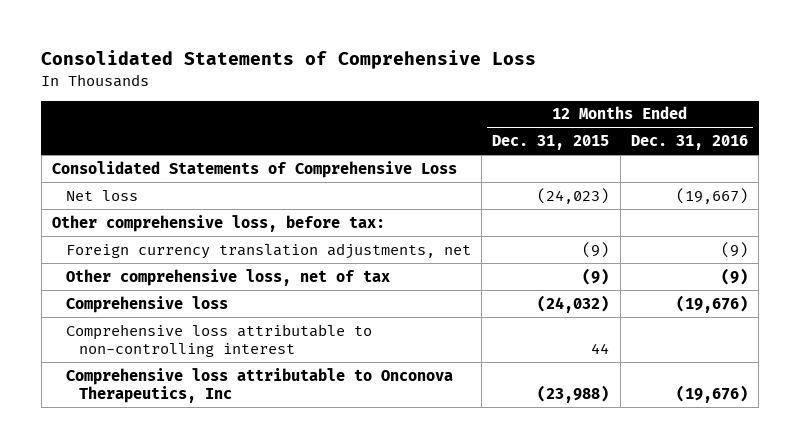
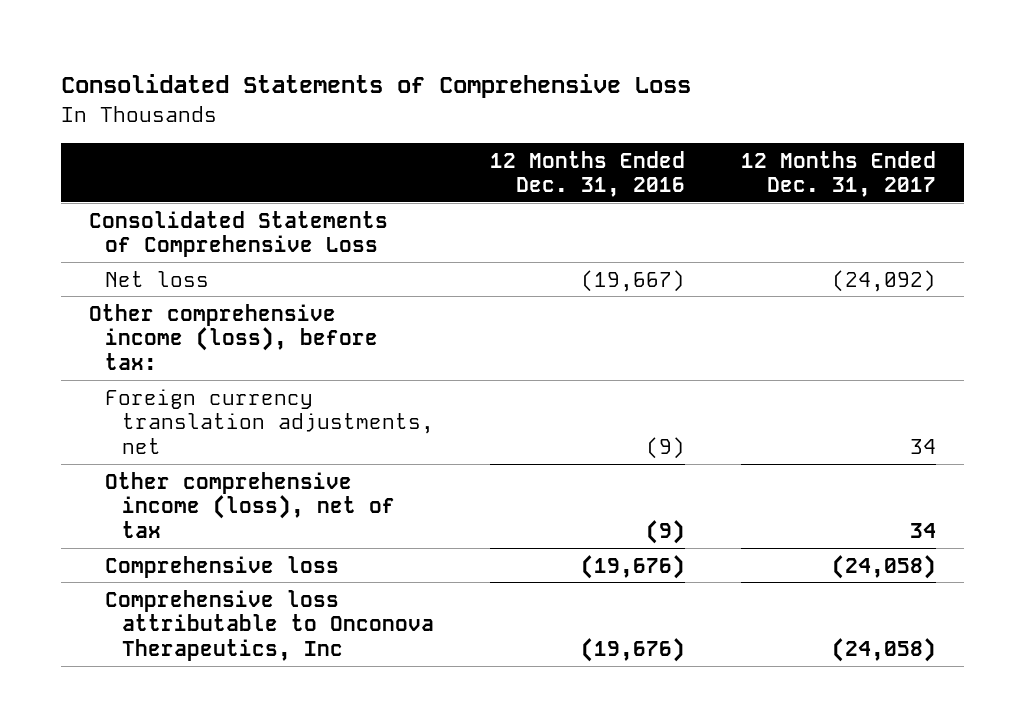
[492,135,610,151] Dec. 31, 2015 -> none
none -> [740,150,936,198] 12 Months Ended Dec. 31, 2017
[52,214,386,232] Other comprehensive loss, before tax: -> [88,303,379,370] Other comprehensive income (loss), before tax:
[65,268,390,286] Other comprehensive loss, net of tax -> [105,471,395,538] Other comprehensive income (loss), net of tax
[65,323,372,357] Comprehensive loss attributable to non-controlling interest -> none

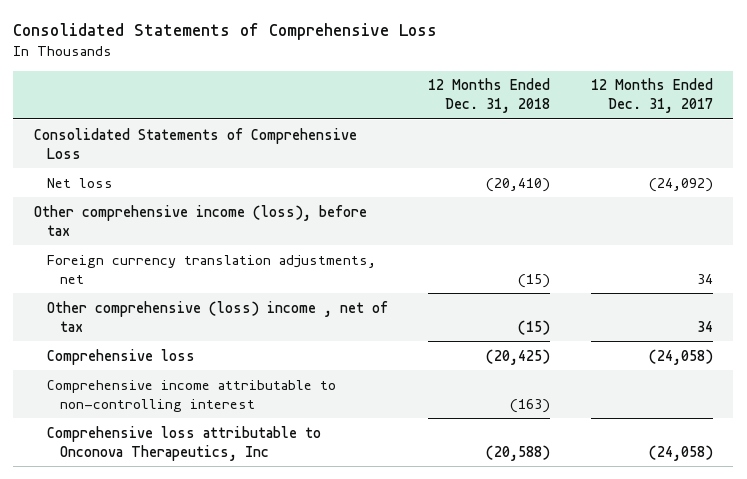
[489,150,685,198] 12 Months Ended Dec. 31, 2016 -> none
none -> [428,78,551,114] 12 Months Ended Dec. 31, 2018
[88,303,379,370] Other comprehensive income (loss), before tax: -> [33,204,367,236] Other comprehensive income (loss), before tax
[105,471,395,538] Other comprehensive income (loss), net of tax -> [46,300,388,332] Other comprehensive (loss) income , net of tax
none -> [46,379,336,412] Comprehensive income attributable to non-controlling interest

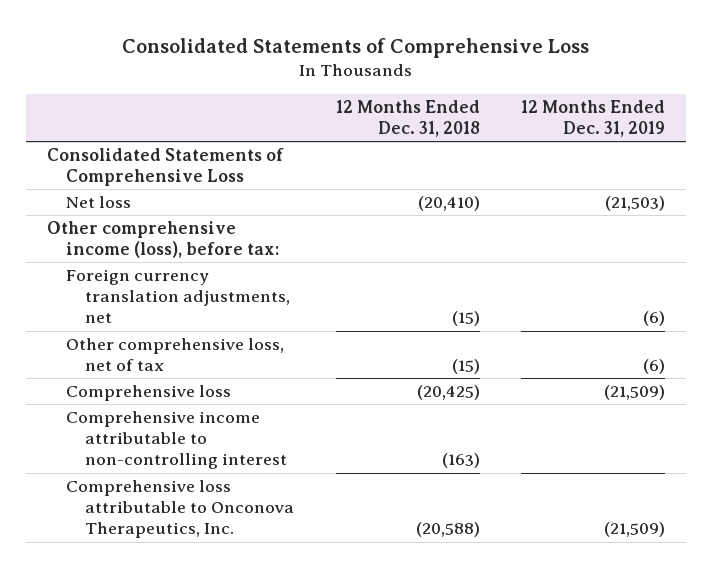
[591,78,714,114] 12 Months Ended Dec. 31, 2017 -> none
none -> [521,100,666,138] 12 Months Ended Dec. 31, 2019
[33,204,367,236] Other comprehensive income (loss), before tax -> [46,221,279,259] Other comprehensive income (loss), before tax:
[46,300,388,332] Other comprehensive (loss) income , net of tax -> [65,338,284,372] Other comprehensive loss, net of tax
[46,425,321,461] Comprehensive loss attributable to Onconova Therapeutics, Inc -> [65,480,294,539] Comprehensive loss attributable to Onconova Therapeutics, Inc.

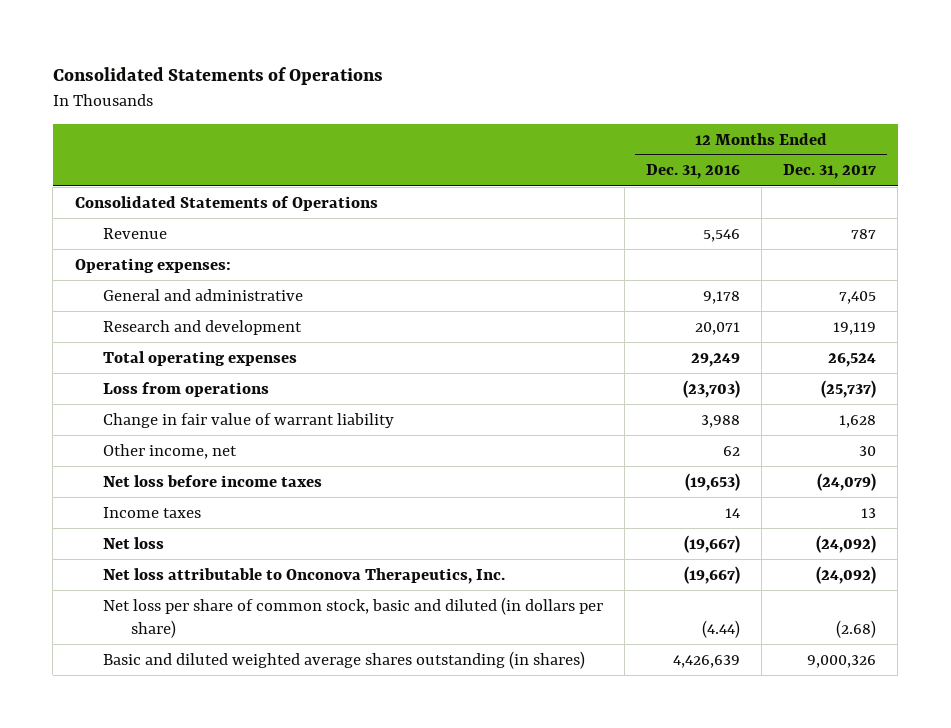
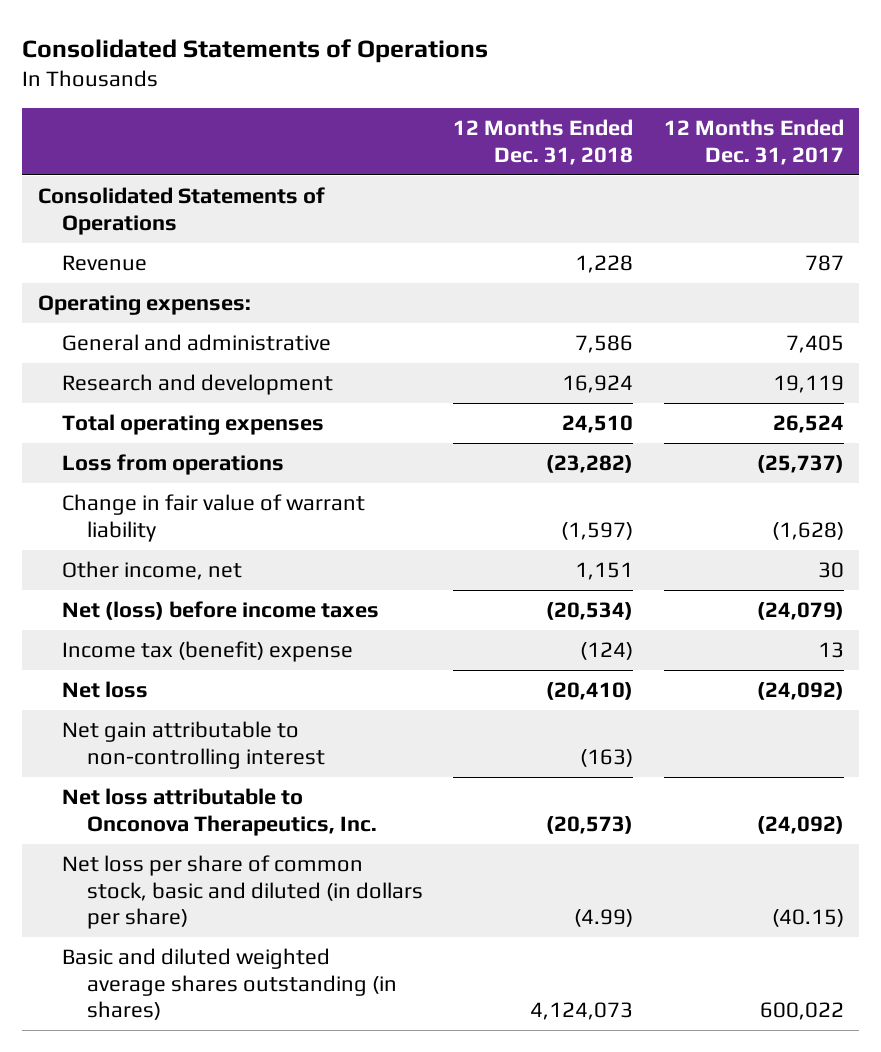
[646,164,741,180] Dec. 31, 2016 -> none
none -> [453,119,634,165] 12 Months Ended Dec. 31, 2018
[839,414,877,428] 1,628 -> [771,521,844,540] (1,628)
[103,474,323,487] Net loss before income taxes -> [62,601,380,621] Net (loss) before income taxes
[103,506,202,518] Income taxes -> [62,641,354,663] Income tax (benefit) expense
none -> [62,721,325,769] Net gain attributable to non-controlling interest
[836,619,877,638] (2.68) -> [771,909,844,928] (40.15)
[807,654,877,668] 9,000,326 -> [759,1002,844,1021] 600,022

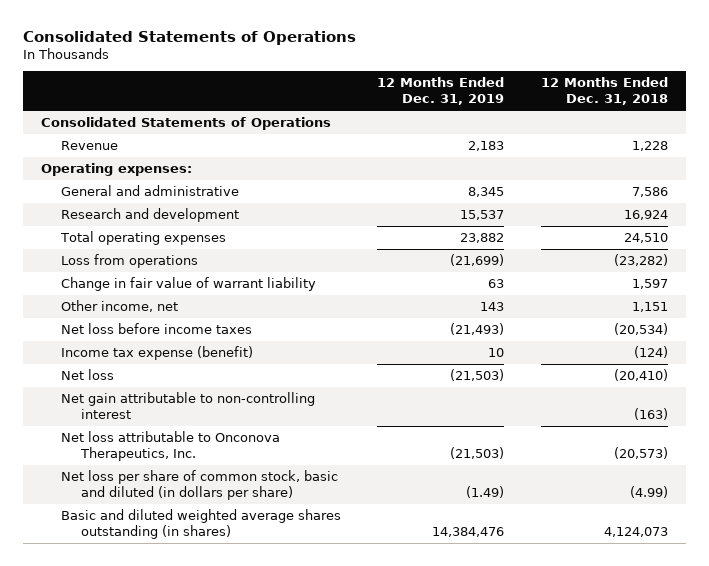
[663,119,844,165] 12 Months Ended Dec. 31, 2017 -> none
none -> [377,77,505,106] 12 Months Ended Dec. 31, 2019
[561,521,634,540] (1,597) -> [631,278,668,289] 1,597
[62,601,380,621] Net (loss) before income taxes -> [60,322,252,334] Net loss before income taxes
[62,641,354,663] Income tax (benefit) expense -> [60,345,253,360] Income tax expense (benefit)

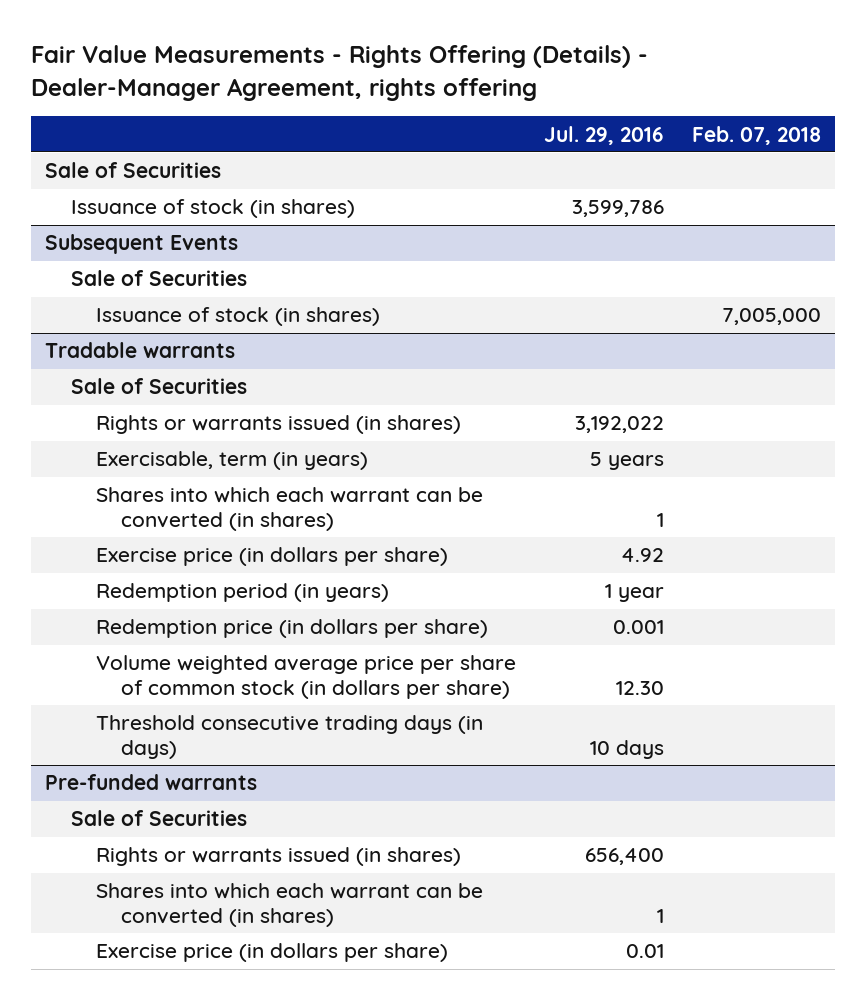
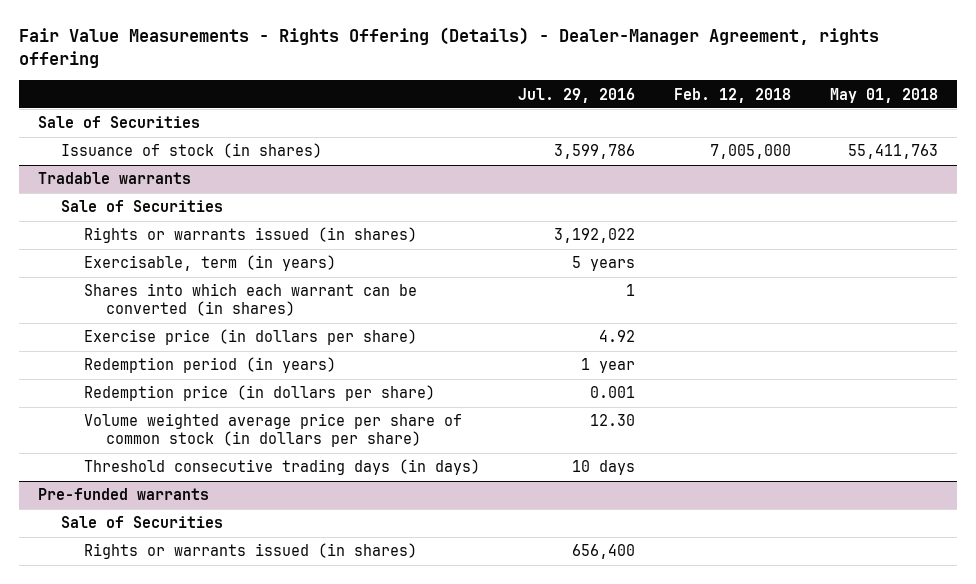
[691,125,821,145] Feb. 07, 2018 -> none
none -> [673,87,791,103] Feb. 12, 2018
none -> [829,87,938,103] May 01, 2018
[45,234,239,255] Subsequent Events -> none
[70,270,247,287] Sale of Securities -> none
[95,307,380,327] Issuance of stock (in shares) -> none
[95,883,483,927] Shares into which each warrant can be converted (in shares) -> none
[95,943,448,963] Exercise price (in dollars per share) -> none

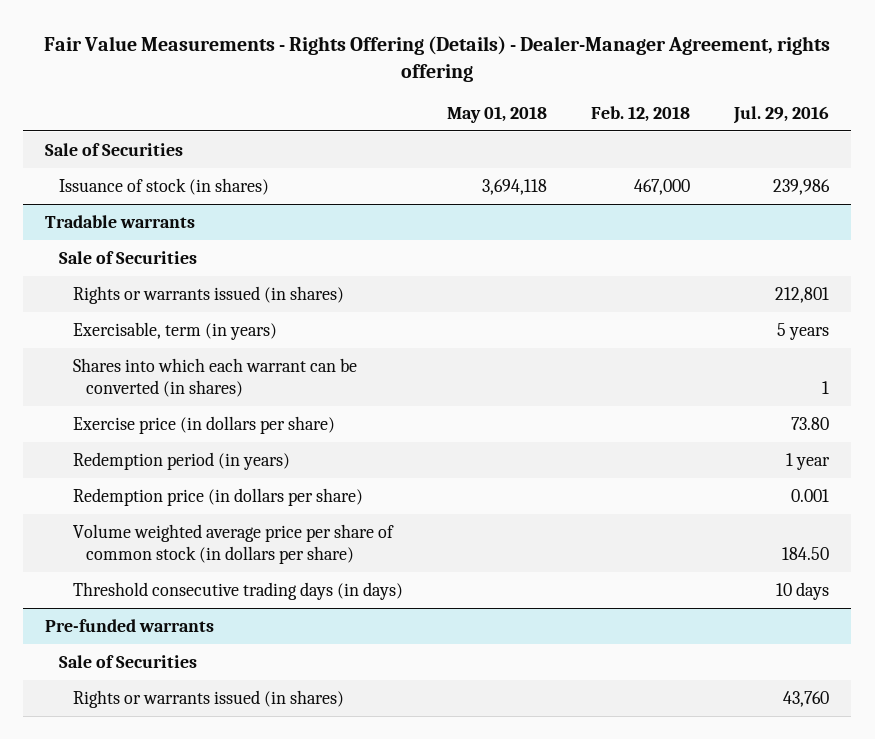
[554,144,636,160] 3,599,786 -> [773,178,831,195] 239,986
[709,144,791,160] 7,005,000 -> [633,178,690,195] 467,000
[847,144,938,160] 55,411,763 -> [481,178,547,195] 3,694,118
[554,228,636,244] 3,192,022 -> [775,286,830,303] 212,801
[599,330,636,343] 4.92 -> [791,416,830,430] 73.80
[590,414,636,427] 12.30 -> [782,546,830,560] 184.50
[572,544,636,560] 656,400 -> [783,690,830,707] 43,760

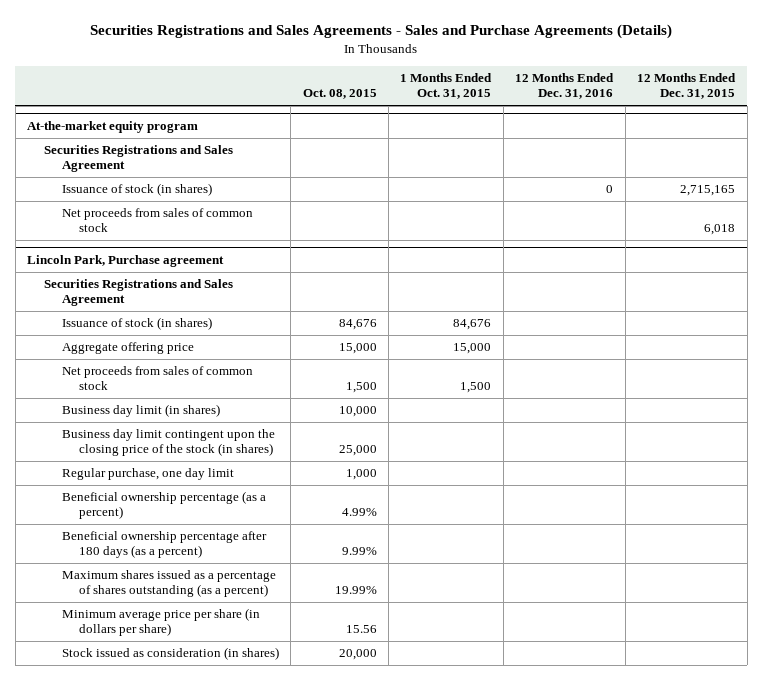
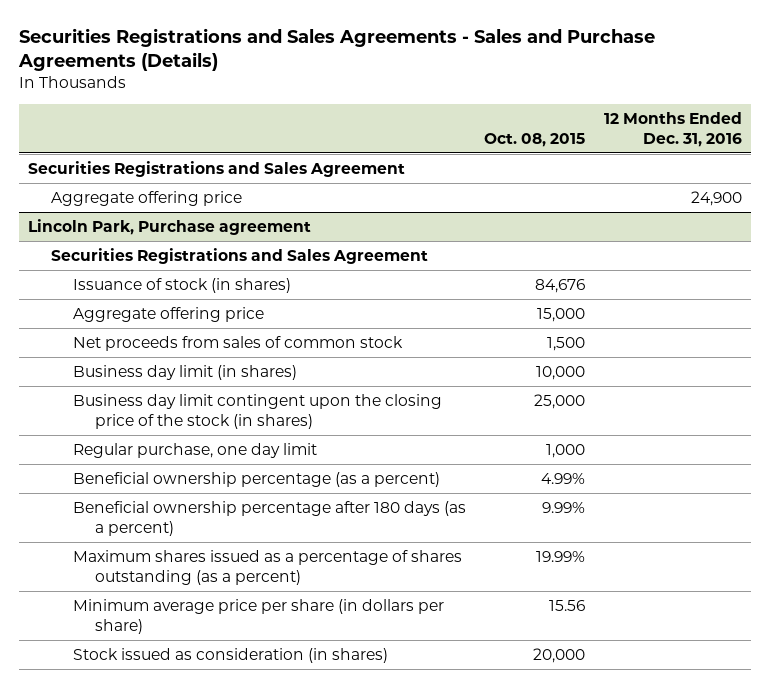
[400,73,493,100] 1 Months Ended Oct. 31, 2015 -> none
[637,73,737,100] 12 Months Ended Dec. 31, 2015 -> none
[27,120,199,133] At-the-market equity program -> none
[61,183,212,197] Issuance of stock (in shares) -> none
[61,208,253,233] Net proceeds from sales of common stock -> none
none -> [50,190,242,206] Aggregate offering price

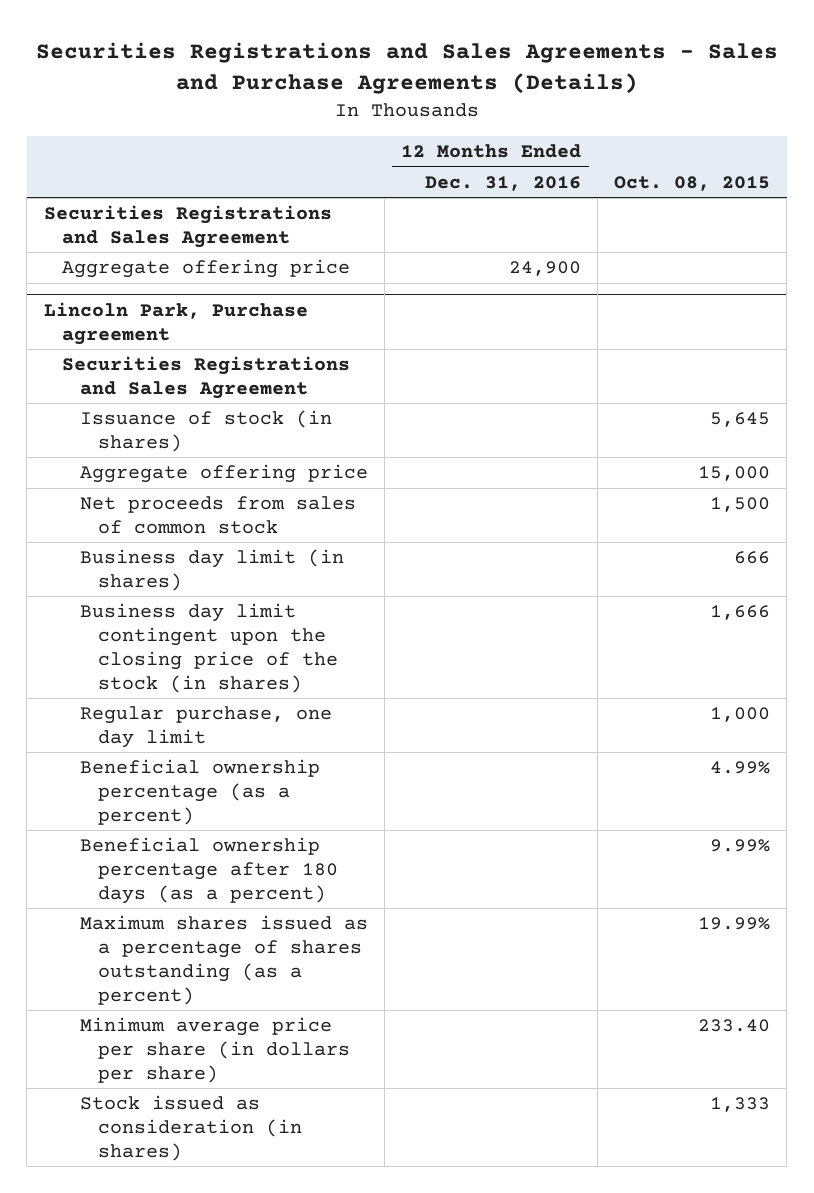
[535,278,586,293] 84,676 -> [710,412,771,428] 5,645
[536,365,586,380] 10,000 -> [734,551,771,565] 666
[534,393,586,409] 25,000 -> [710,605,771,621] 1,666
[549,599,586,611] 15.56 -> [698,1019,771,1033] 233.40
[533,647,586,663] 20,000 -> [710,1097,771,1113] 1,333

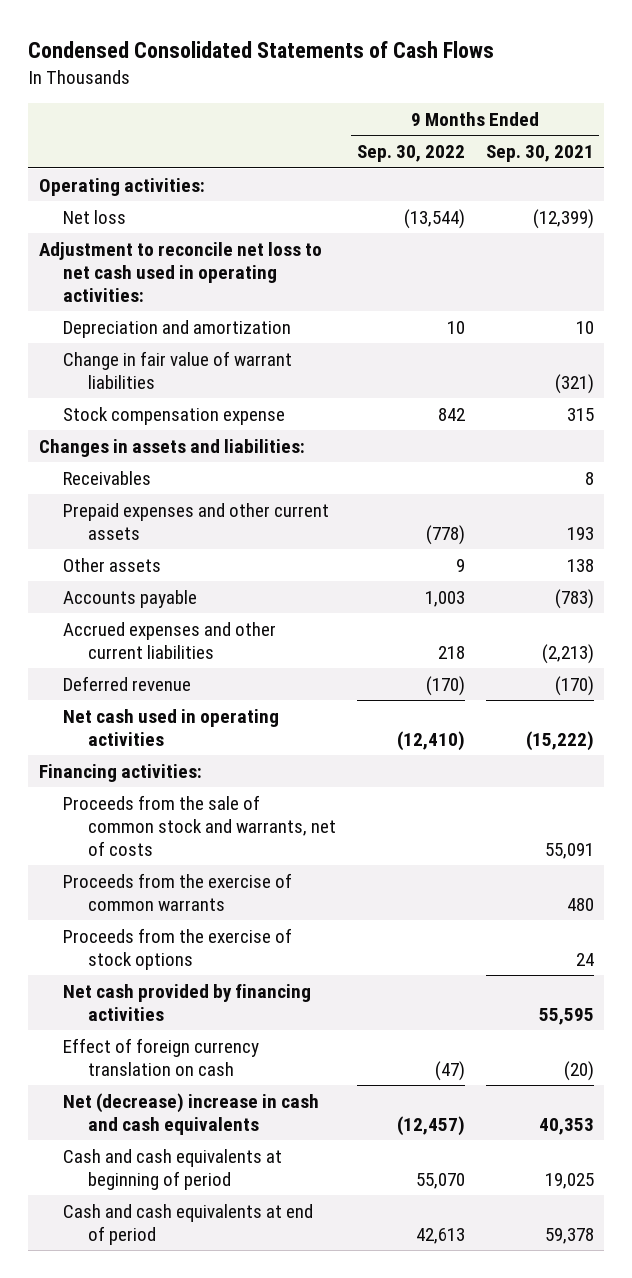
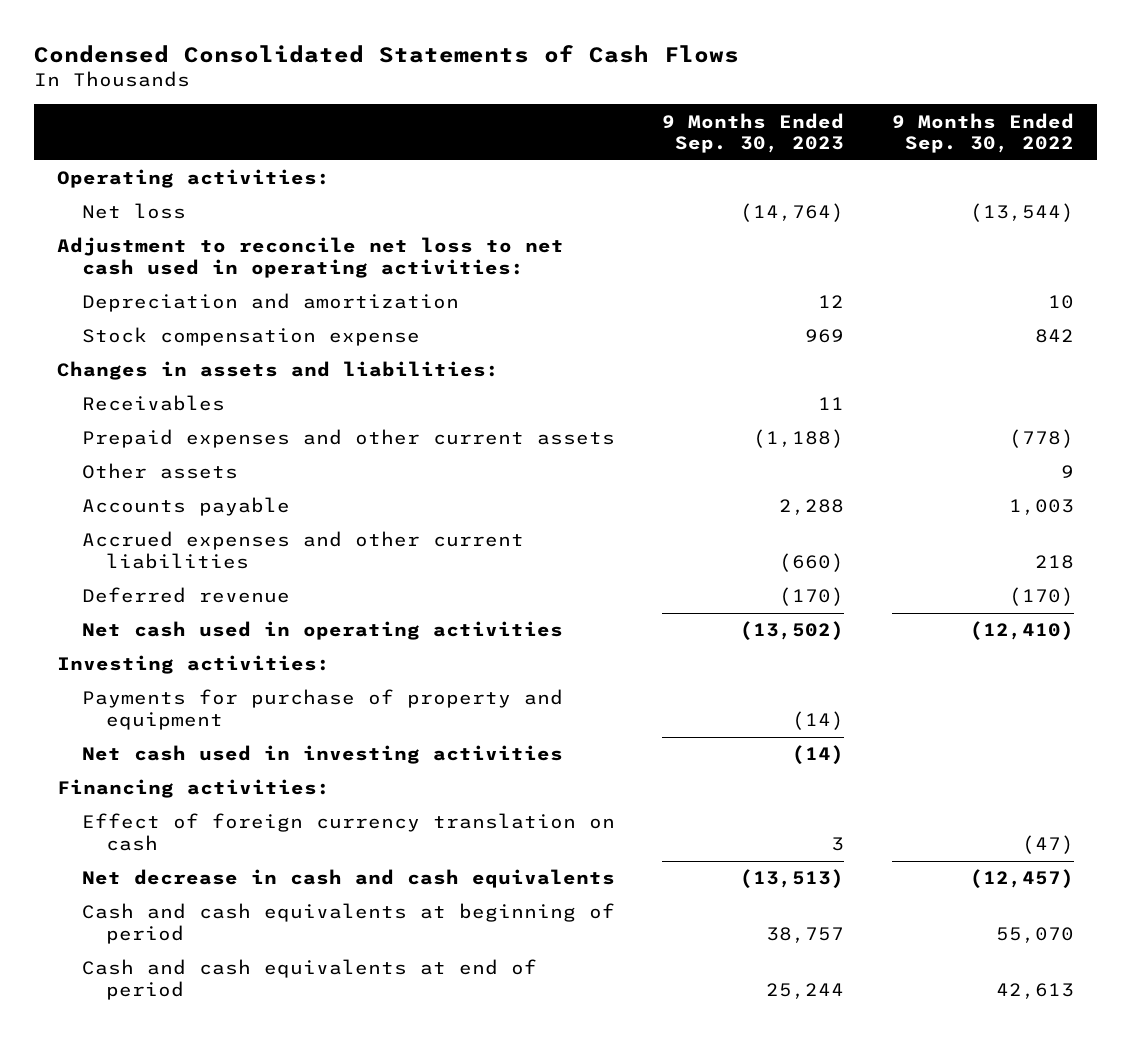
[485,145,594,163] Sep. 30, 2021 -> none
none -> [662,112,845,154] 9 Months Ended Sep. 30, 2023
[63,350,293,389] Change in fair value of warrant liabilities -> none
none -> [57,655,331,675] Investing activities:
none -> [81,689,563,730] Payments for purchase of property and equipment
none -> [81,745,563,765] Net cash used in investing activities
[63,794,336,856] Proceeds from the sale of common stock and warrants, net of costs -> none
[63,872,293,911] Proceeds from the exercise of common warrants -> none
[63,927,293,970] Proceeds from the exercise of stock options -> none
[63,983,312,1021] Net cash provided by financing activities -> none
[63,1092,320,1135] Net (decrease) increase in cash and cash equivalents -> [81,869,615,889] Net decrease in cash and cash equivalents

